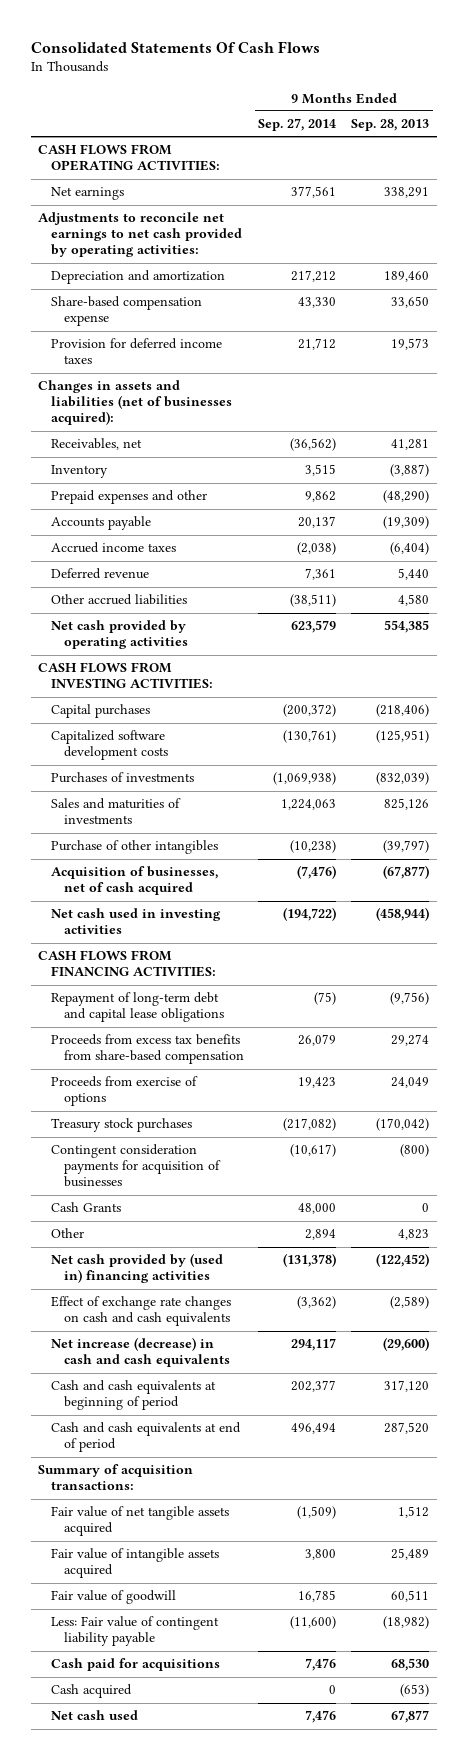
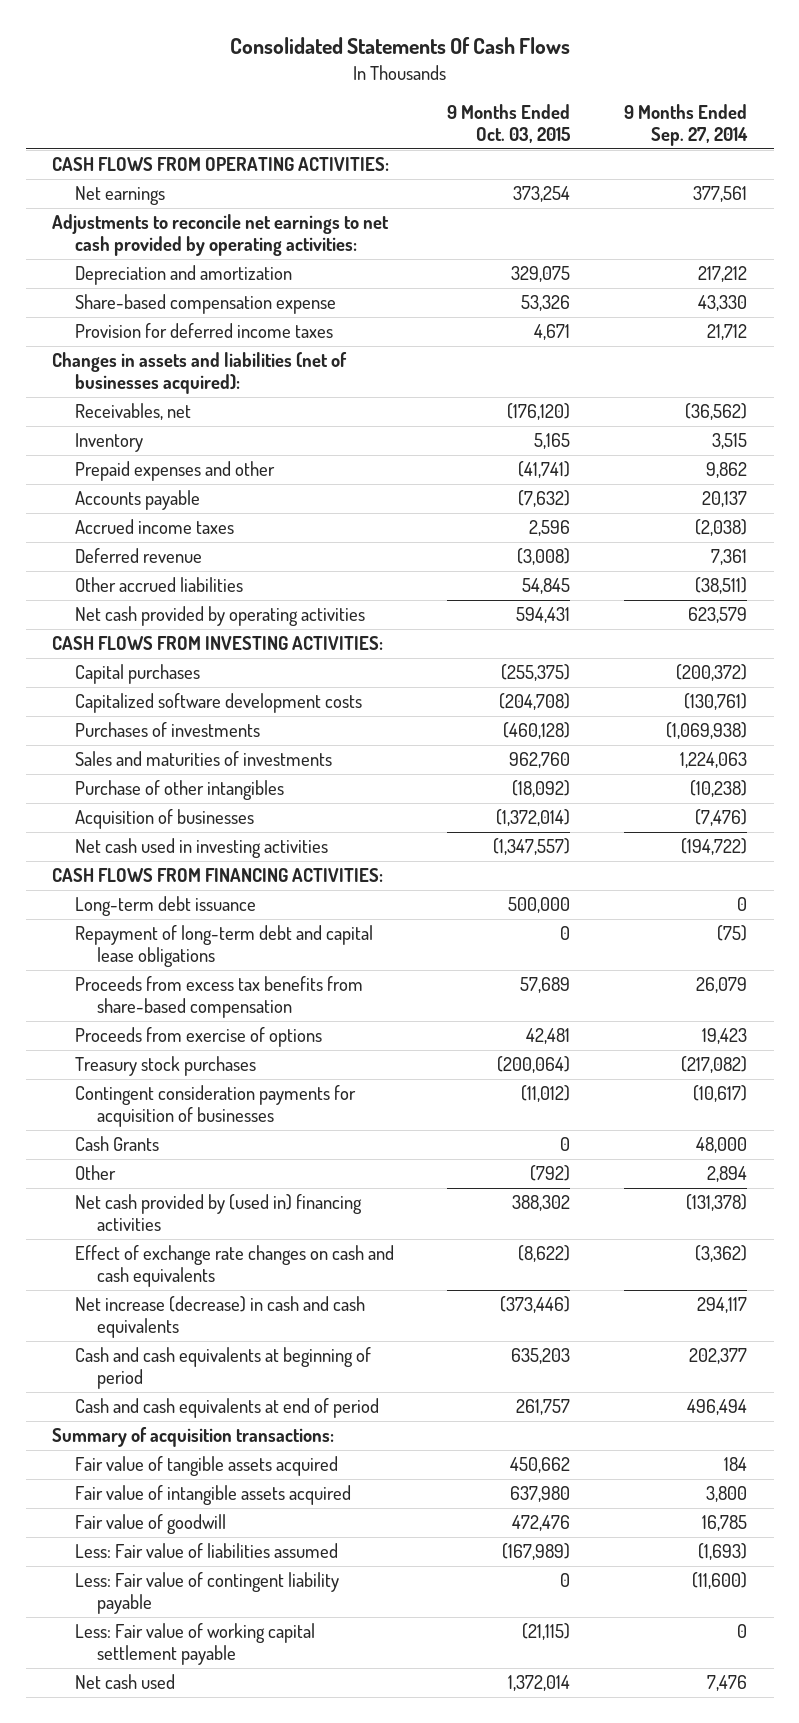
[351,119,430,132] Sep. 28, 2013 -> none
none -> [447,104,571,144] 9 Months Ended Oct. 03, 2015
[51,866,219,896] Acquisition of businesses, net of cash acquired -> [74,809,254,830] Acquisition of businesses
none -> [74,896,256,917] Long-term debt issuance
[51,1506,230,1537] Fair value of net tangible assets acquired -> [74,1456,338,1477] Fair value of tangible assets acquired
[297,1506,337,1520] (1,509) -> [723,1457,747,1472] 184
none -> [74,1543,338,1559] Less: Fair value of liabilities assumed
[51,1658,221,1672] Cash paid for acquisitions -> none
[51,1684,133,1699] Cash acquired -> none
none -> [74,1623,315,1666] Less: Fair value of working capital settlement payable

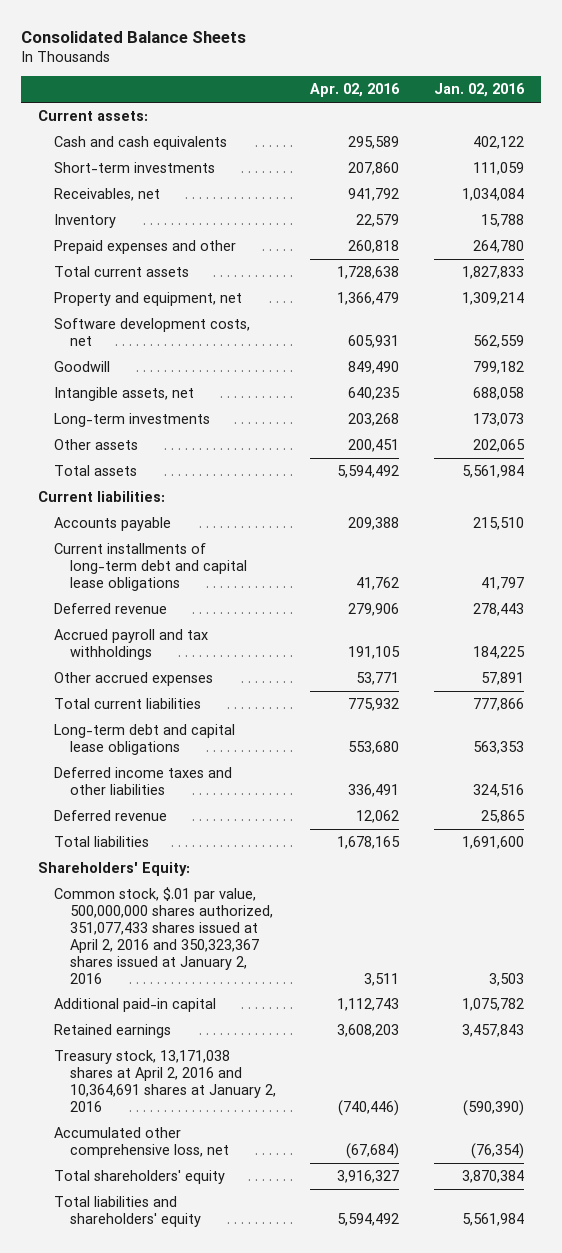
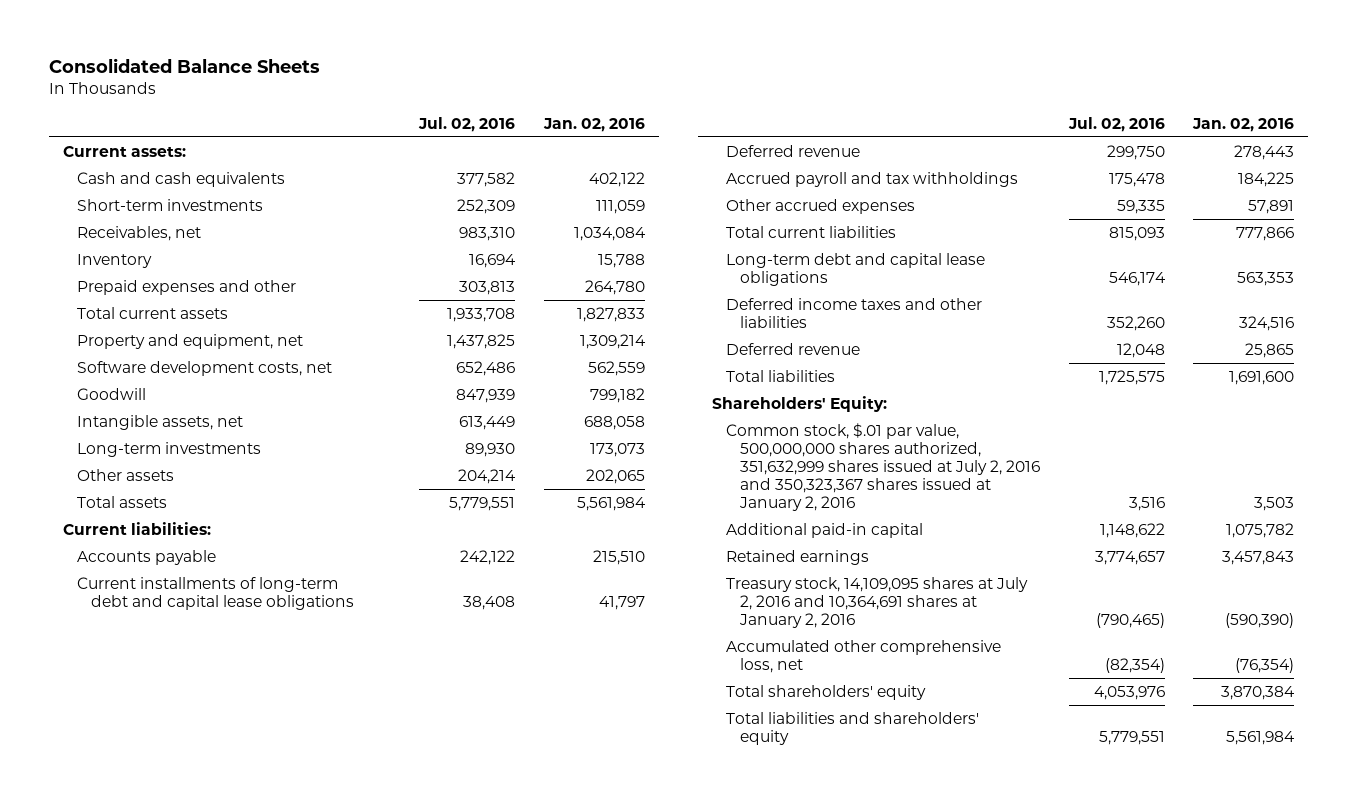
[310,83,401,98] Apr. 02, 2016 -> none
none -> [418,116,516,132] Jul. 02, 2016
[53,886,273,984] Common stock, $.01 par value, 500,000,000 shares authorized, 351,077,433 shares issued at April 2, 2016 and 350,323,367 shares issued at January 2, 2016 -> [726,422,1041,512] Common stock, $.01 par value, 500,000,000 shares authorized, 351,632,999 shares issued at July 2, 2016 and 350,323,367 shares issued at January 2, 2016
[53,1049,276,1112] Treasury stock, 13,171,038 shares at April 2, 2016 and 10,364,691 shares at January 2, 2016 -> [726,576,1029,628] Treasury stock, 14,109,095 shares at July 2, 2016 and 10,364,691 shares at January 2, 2016

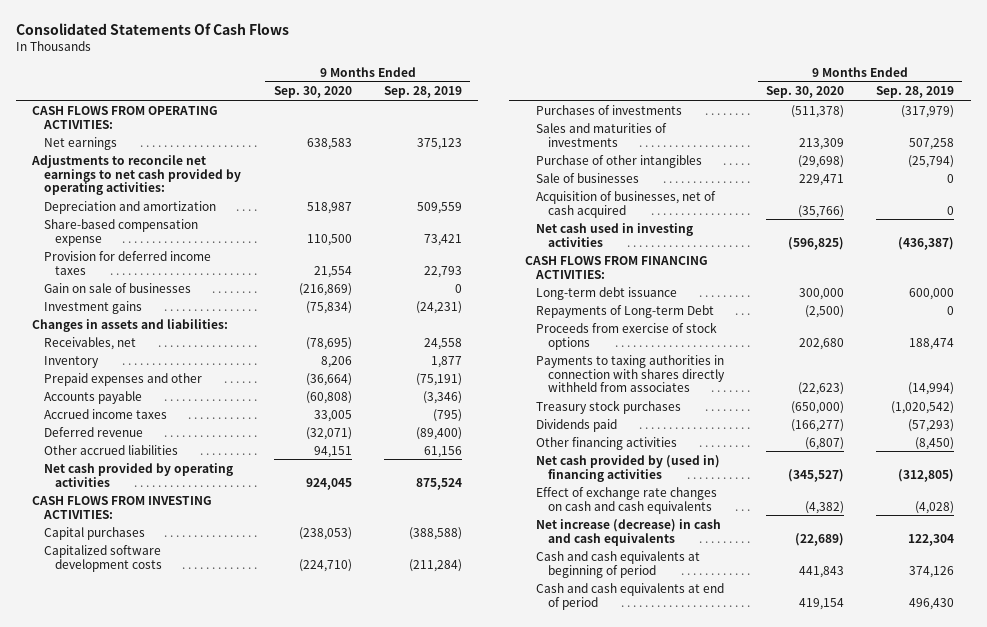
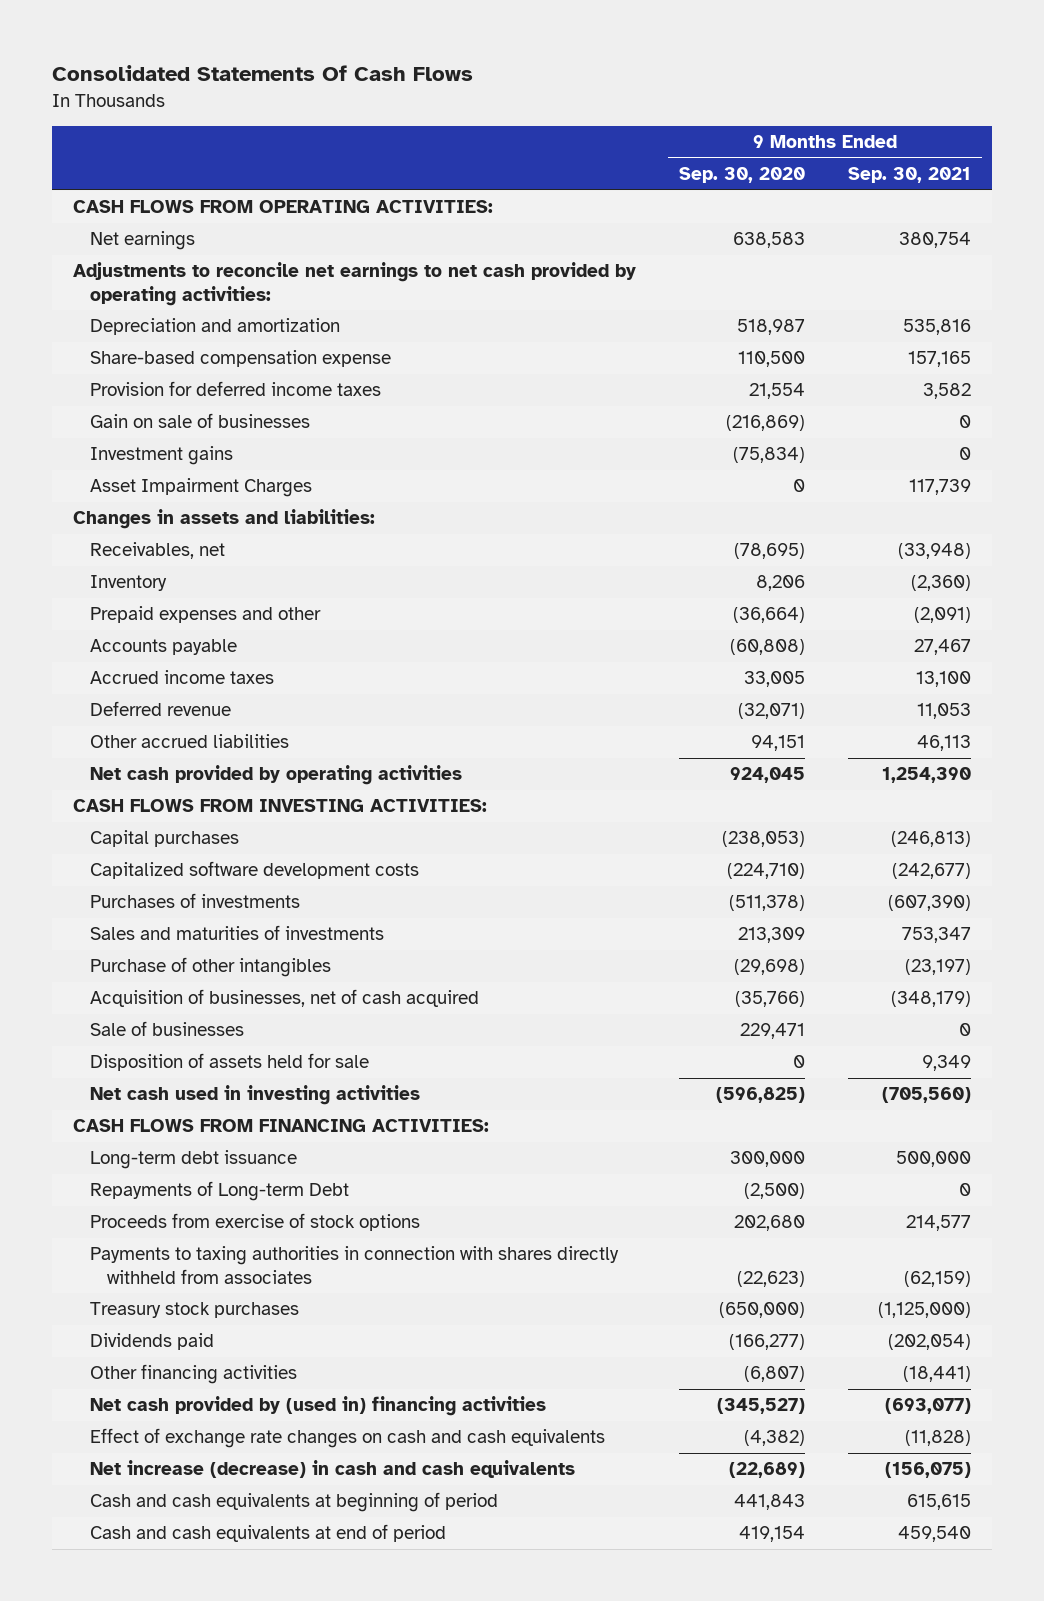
[384,86,463,99] Sep. 28, 2019 -> none
none -> [847,167,971,184] Sep. 30, 2021
none -> [90,478,313,498] Asset Impairment Charges
[536,172,640,183] Sale of businesses -> [90,1021,245,1037] Sale of businesses
none -> [90,1053,370,1072] Disposition of assets held for sale

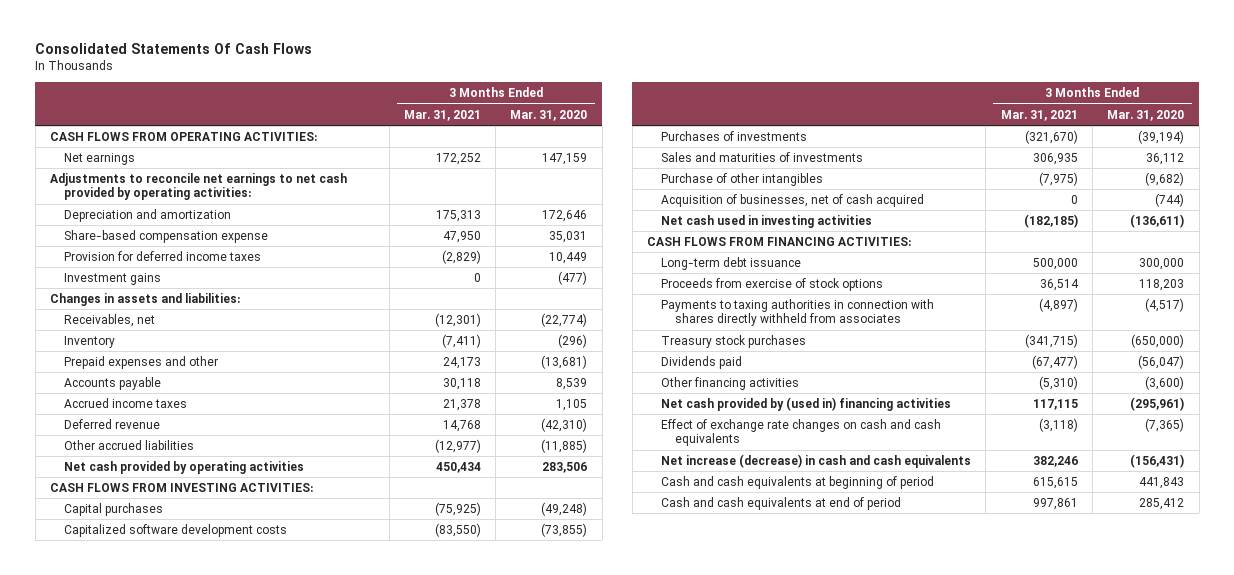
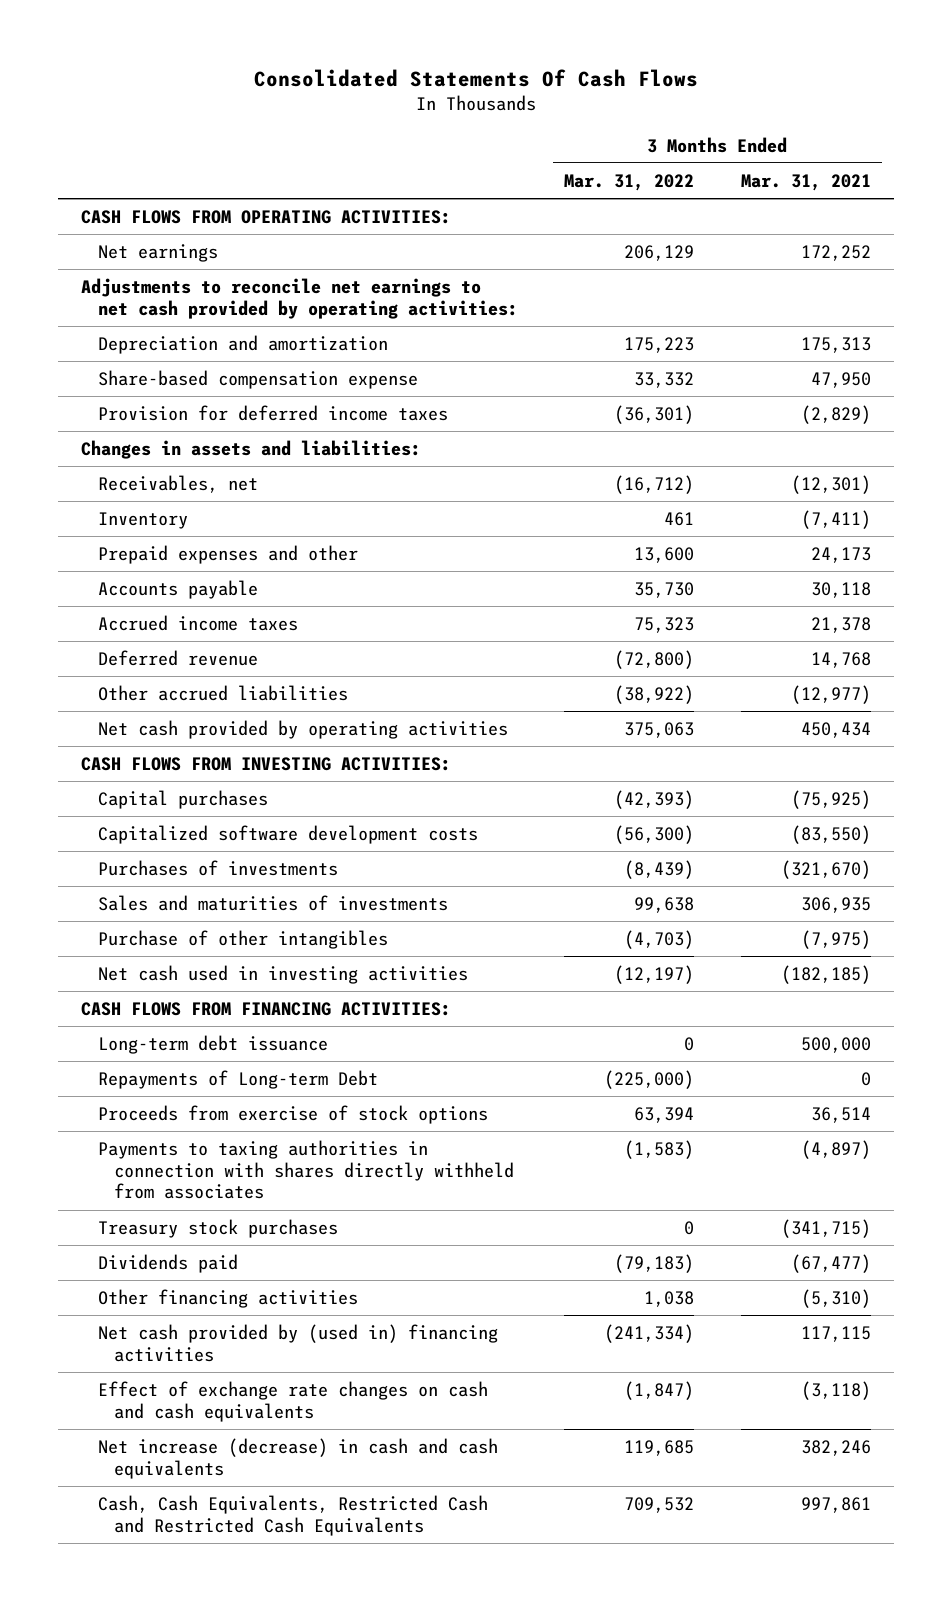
[510,109,588,121] Mar. 31, 2020 -> none
none -> [564,173,695,191] Mar. 31, 2022
[64,272,162,285] Investment gains -> none
[661,193,925,207] Acquisition of businesses, net of cash acquired -> none
none -> [97,1069,378,1089] Repayments of Long-term Debt
[661,475,935,489] Cash and cash equivalents at beginning of period -> none
[661,496,902,510] Cash and cash equivalents at end of period -> [97,1494,488,1536] Cash, Cash Equivalents, Restricted Cash and Restricted Cash Equivalents

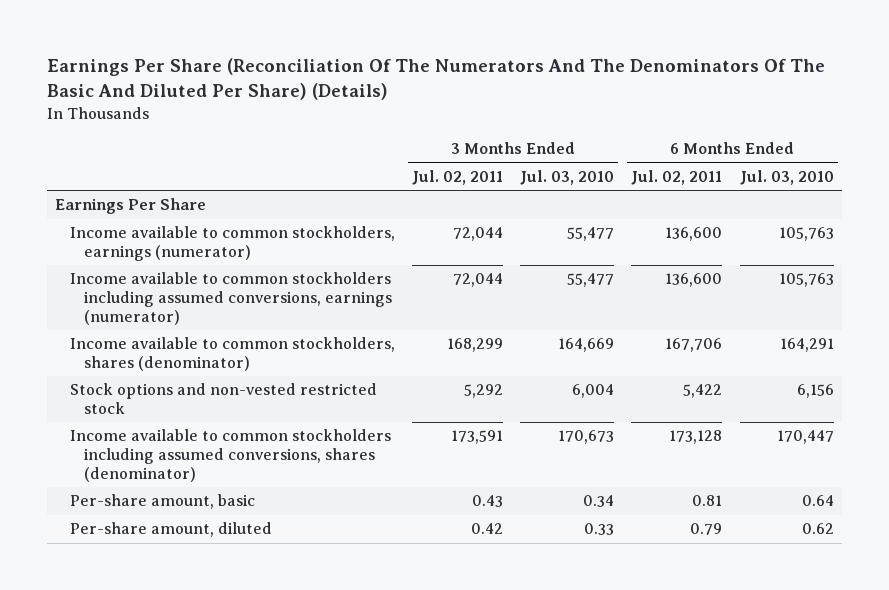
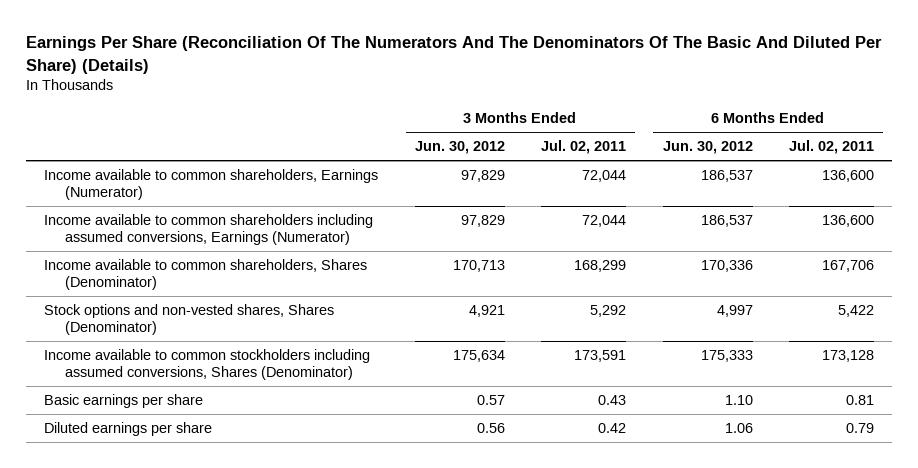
[520,169,615,185] Jul. 03, 2010 -> none
[739,169,834,185] Jul. 03, 2010 -> none
none -> [414,141,505,155] Jun. 30, 2012
none -> [662,141,753,155] Jun. 30, 2012
[55,198,207,215] Earnings Per Share -> none
[69,226,395,262] Income available to common stockholders, earnings (numerator) -> [44,168,379,201] Income available to common shareholders, Earnings (Numerator)
[69,272,392,325] Income available to common stockholders including assumed conversions, earnings (numerator) -> [44,213,374,246] Income available to common shareholders including assumed conversions, Earnings (Numerator)
[69,337,395,372] Income available to common stockholders, shares (denominator) -> [44,258,368,291] Income available to common shareholders, Shares (Denominator)
[69,383,377,415] Stock options and non-vested restricted stock -> [44,303,335,336] Stock options and non-vested shares, Shares (Denominator)
[69,429,391,482] Income available to common stockholders including assumed conversions, shares (denominator) -> [44,348,371,381] Income available to common stockholders including assumed conversions, Shares (Denominator)
[69,494,255,510] Per-share amount, basic -> [44,393,204,408] Basic earnings per share
[69,522,272,538] Per-share amount, diluted -> [44,421,213,436] Diluted earnings per share

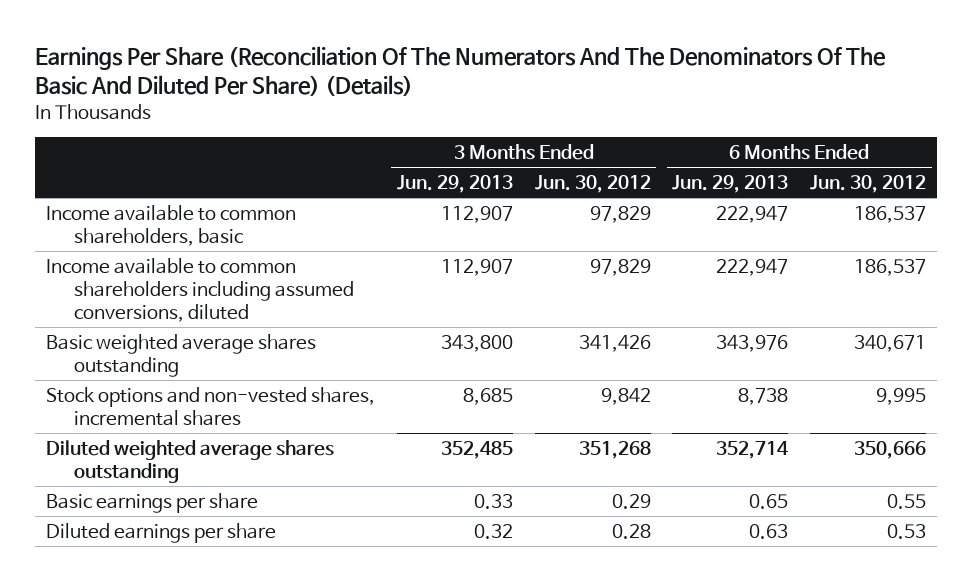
[541,140,627,155] Jul. 02, 2011 -> none
[788,140,874,155] Jul. 02, 2011 -> none
none -> [396,174,513,193] Jun. 29, 2013
none -> [672,174,789,193] Jun. 29, 2013
[44,258,368,291] Income available to common shareholders, Shares (Denominator) -> none
[44,348,371,381] Income available to common stockholders including assumed conversions, Shares (Denominator) -> none
[44,168,379,201] Income available to common shareholders, Earnings (Numerator) -> [46,204,297,246] Income available to common shareholders, basic
[44,213,374,246] Income available to common shareholders including assumed conversions, Earnings (Numerator) -> [46,257,355,322] Income available to common shareholders including assumed conversions, diluted
none -> [46,333,317,377] Basic weighted average shares outstanding
[44,303,335,336] Stock options and non-vested shares, Shares (Denominator) -> [46,386,376,426] Stock options and non-vested shares, incremental shares
[468,304,505,317] 4,921 -> [600,387,651,405] 9,842
[716,304,753,317] 4,997 -> [876,387,927,405] 9,995
none -> [46,439,335,483] Diluted weighted average shares outstanding
[476,394,505,405] 0.57 -> [611,493,651,509] 0.29
[724,394,753,405] 1.10 -> [887,493,927,509] 0.55
[476,422,505,433] 0.56 -> [611,523,651,539] 0.28
[724,422,753,433] 1.06 -> [887,523,927,539] 0.53

